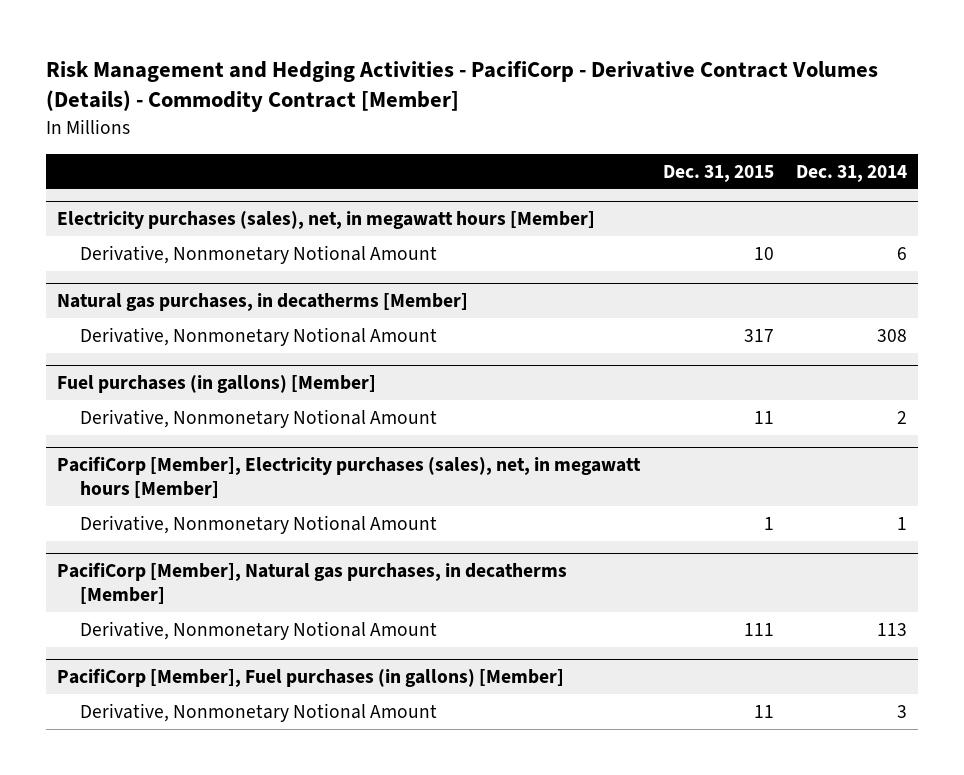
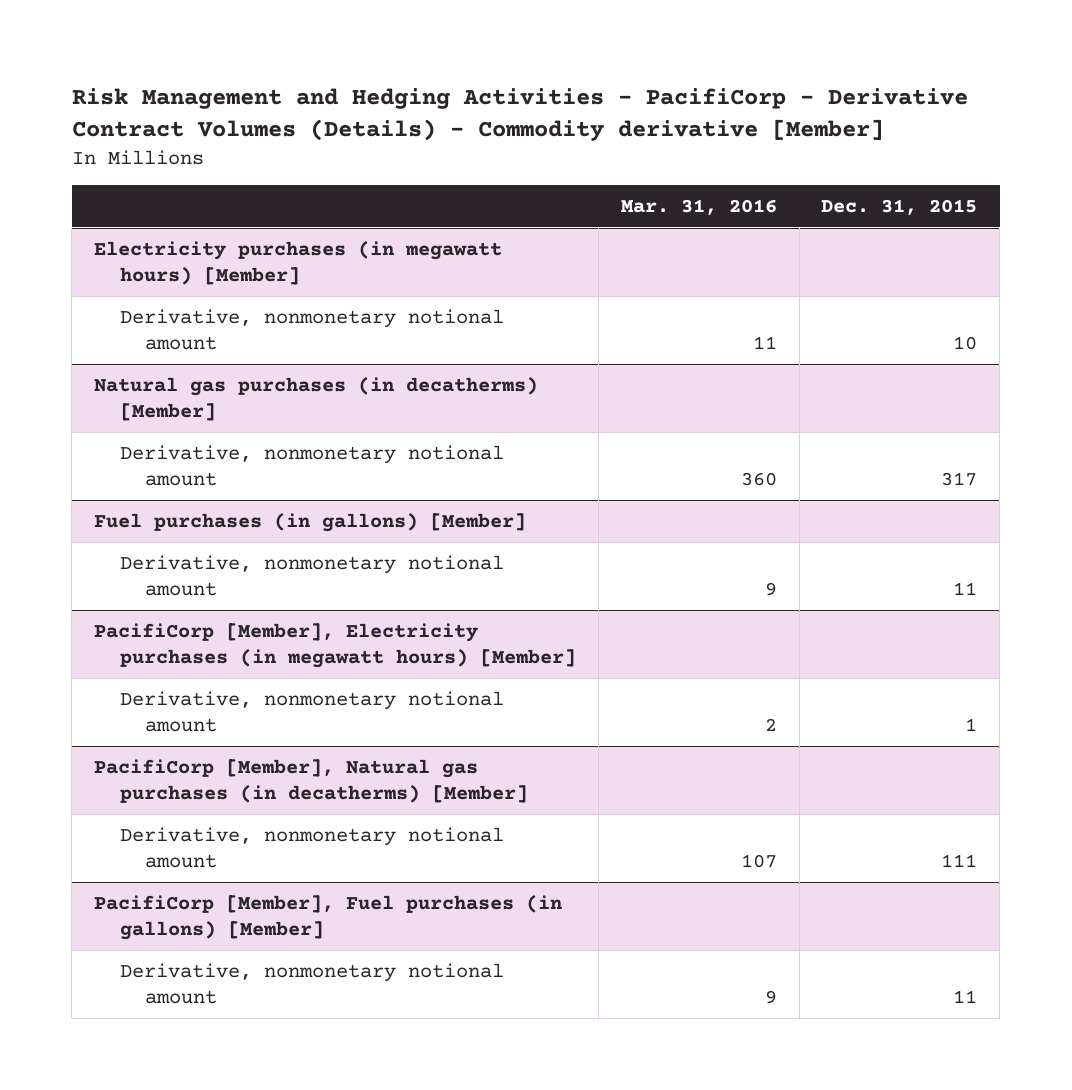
[46,60,879,113] Risk Management and Hedging Activities - PacifiCorp - Derivative Contract Volumes (Details) - Commodity Contract [Member] -> [71,88,968,142] Risk Management and Hedging Activities - PacifiCorp - Derivative Contract Volumes (Details) - Commodity derivative [Member]
[796,164,908,182] Dec. 31, 2014 -> none
none -> [620,198,777,215] Mar. 31, 2016
[57,210,596,229] Electricity purchases (sales), net, in megawatt hours [Member] -> [94,240,503,286] Electricity purchases (in megawatt hours) [Member]
[80,244,438,264] Derivative, Nonmonetary Notional Amount -> [119,308,504,351] Derivative, nonmonetary notional amount
[57,292,469,311] Natural gas purchases, in decatherms [Member] -> [94,376,539,422] Natural gas purchases (in decatherms) [Member]
[80,326,438,346] Derivative, Nonmonetary Notional Amount -> [119,444,504,487] Derivative, nonmonetary notional amount
[80,408,438,428] Derivative, Nonmonetary Notional Amount -> [119,554,504,597] Derivative, nonmonetary notional amount
[57,455,642,499] PacifiCorp [Member], Electricity purchases (sales), net, in megawatt hours [Member] -> [94,622,576,669] PacifiCorp [Member], Electricity purchases (in megawatt hours) [Member]
[80,514,438,534] Derivative, Nonmonetary Notional Amount -> [119,690,504,733] Derivative, nonmonetary notional amount
[57,561,568,605] PacifiCorp [Member], Natural gas purchases, in decatherms [Member] -> [94,758,528,804] PacifiCorp [Member], Natural gas purchases (in decatherms) [Member]
[80,620,438,640] Derivative, Nonmonetary Notional Amount -> [119,826,504,869] Derivative, nonmonetary notional amount
[80,702,438,722] Derivative, Nonmonetary Notional Amount -> [119,962,504,1005] Derivative, nonmonetary notional amount

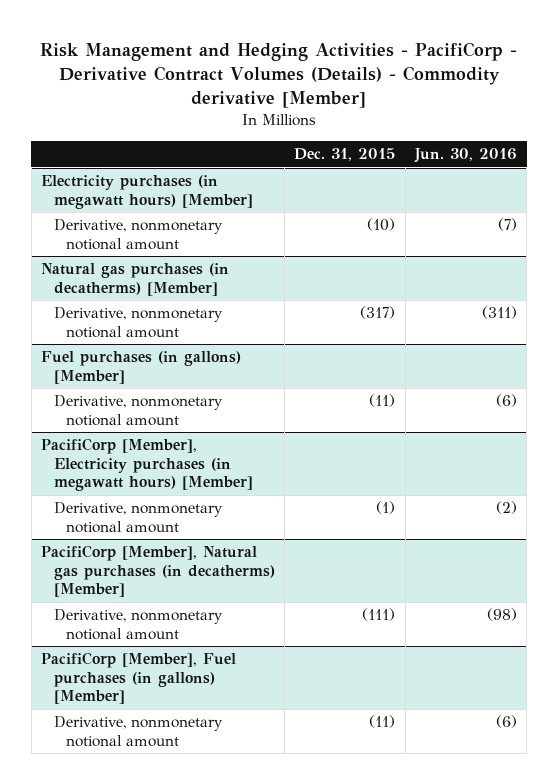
[620,198,777,215] Mar. 31, 2016 -> none
none -> [414,148,518,164] Jun. 30, 2016
[953,336,978,351] 10 -> [367,218,396,232] (10)
[941,472,978,487] 317 -> [360,306,396,320] (317)
[953,582,978,596] 11 -> [369,394,396,408] (11)
[965,718,978,732] 1 -> [376,501,396,515] (1)
[941,854,978,868] 111 -> [362,608,396,622] (111)
[953,990,978,1004] 11 -> [369,715,396,729] (11)

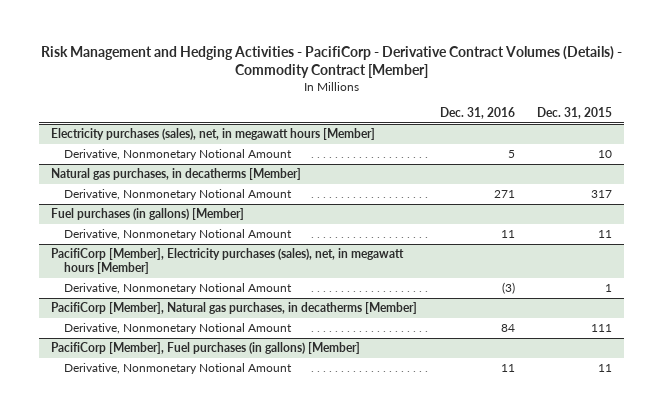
[40,41,518,109] Risk Management and Hedging Activities - PacifiCorp - Derivative Contract Volumes (Details) - Commodity derivative [Member] -> [40,46,622,79] Risk Management and Hedging Activities - PacifiCorp - Derivative Contract Volumes (Details) - Commodity Contract [Member]
[414,148,518,164] Jun. 30, 2016 -> none
none -> [439,106,515,119] Dec. 31, 2016
[41,175,253,209] Electricity purchases (in megawatt hours) [Member] -> [50,128,375,141] Electricity purchases (sales), net, in megawatt hours [Member]
[53,219,223,250] Derivative, nonmonetary notional amount -> [64,149,293,161] Derivative, Nonmonetary Notional Amount
[367,218,396,232] (10) -> [598,150,613,159] 10
[41,263,230,296] Natural gas purchases (in decatherms) [Member] -> [50,168,301,181] Natural gas purchases, in decatherms [Member]
[53,307,223,338] Derivative, nonmonetary notional amount -> [64,189,293,201] Derivative, Nonmonetary Notional Amount
[360,306,396,320] (317) -> [591,190,613,199] 317
[53,395,223,426] Derivative, nonmonetary notional amount -> [64,229,293,241] Derivative, Nonmonetary Notional Amount
[369,394,396,408] (11) -> [598,230,613,239] 11
[41,438,253,492] PacifiCorp [Member], Electricity purchases (in megawatt hours) [Member] -> [50,248,404,275] PacifiCorp [Member], Electricity purchases (sales), net, in megawatt hours [Member]
[53,502,223,533] Derivative, nonmonetary notional amount -> [64,283,293,295] Derivative, Nonmonetary Notional Amount
[376,501,396,515] (1) -> [605,284,613,293] 1
[41,545,275,598] PacifiCorp [Member], Natural gas purchases (in decatherms) [Member] -> [50,302,417,315] PacifiCorp [Member], Natural gas purchases, in decatherms [Member]
[53,609,223,640] Derivative, nonmonetary notional amount -> [64,323,293,335] Derivative, Nonmonetary Notional Amount
[362,608,396,622] (111) -> [591,324,613,333] 111
[53,716,223,747] Derivative, nonmonetary notional amount -> [64,363,293,375] Derivative, Nonmonetary Notional Amount
[369,715,396,729] (11) -> [598,364,613,373] 11

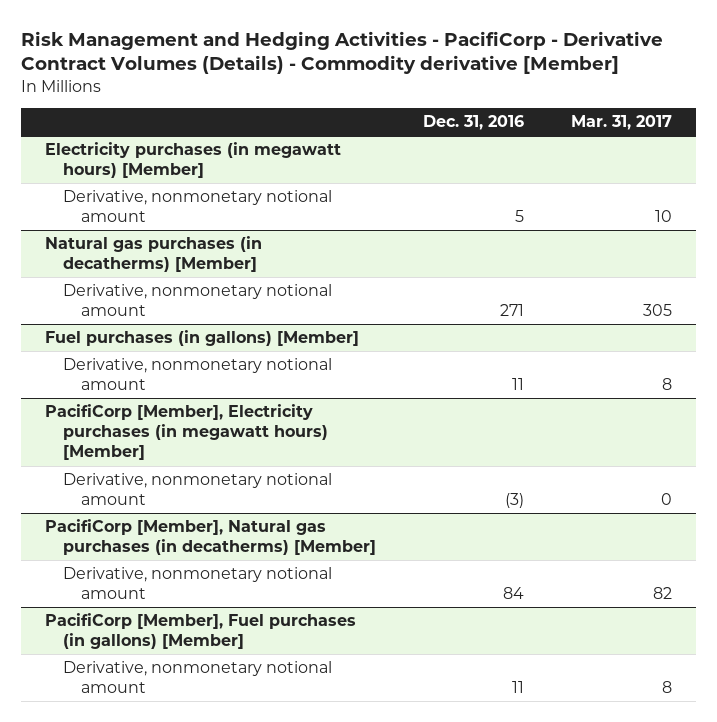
[40,46,622,79] Risk Management and Hedging Activities - PacifiCorp - Derivative Contract Volumes (Details) - Commodity Contract [Member] -> [20,30,663,75] Risk Management and Hedging Activities - PacifiCorp - Derivative Contract Volumes (Details) - Commodity derivative [Member]
[537,106,613,119] Dec. 31, 2015 -> none
none -> [571,114,673,130] Mar. 31, 2017
[50,128,375,141] Electricity purchases (sales), net, in megawatt hours [Member] -> [44,142,341,179] Electricity purchases (in megawatt hours) [Member]
[64,149,293,161] Derivative, Nonmonetary Notional Amount -> [62,190,332,223] Derivative, nonmonetary notional amount
[50,168,301,181] Natural gas purchases, in decatherms [Member] -> [44,236,262,273] Natural gas purchases (in decatherms) [Member]
[64,189,293,201] Derivative, Nonmonetary Notional Amount -> [62,284,332,317] Derivative, nonmonetary notional amount
[64,229,293,241] Derivative, Nonmonetary Notional Amount -> [62,358,332,391] Derivative, nonmonetary notional amount
[50,248,404,275] PacifiCorp [Member], Electricity purchases (sales), net, in megawatt hours [Member] -> [44,404,328,461] PacifiCorp [Member], Electricity purchases (in megawatt hours) [Member]
[64,283,293,295] Derivative, Nonmonetary Notional Amount -> [62,473,332,506] Derivative, nonmonetary notional amount
[50,302,417,315] PacifiCorp [Member], Natural gas purchases, in decatherms [Member] -> [44,519,376,556] PacifiCorp [Member], Natural gas purchases (in decatherms) [Member]
[64,323,293,335] Derivative, Nonmonetary Notional Amount -> [62,567,332,600] Derivative, nonmonetary notional amount
[64,363,293,375] Derivative, Nonmonetary Notional Amount -> [62,661,332,694] Derivative, nonmonetary notional amount

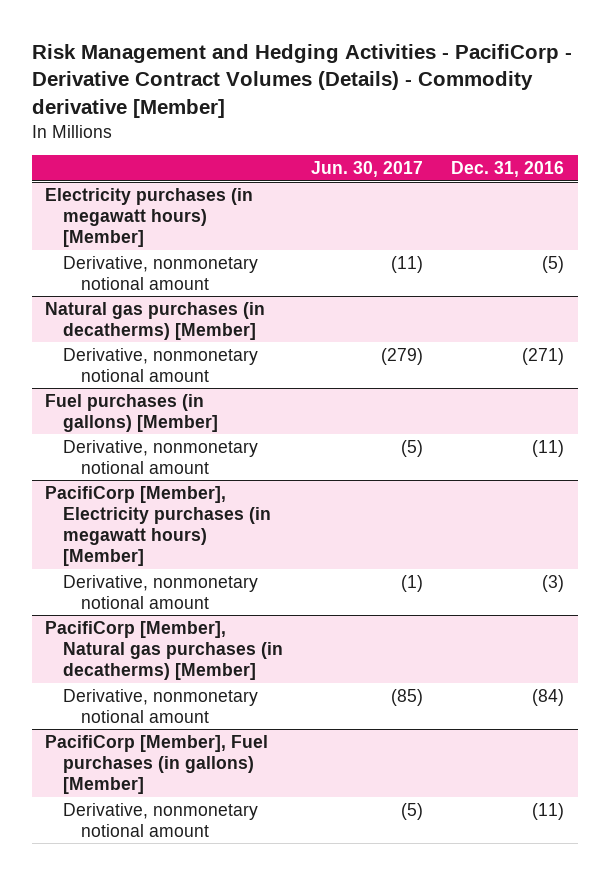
[571,114,673,130] Mar. 31, 2017 -> none
none -> [311,161,424,178] Jun. 30, 2017
[515,210,525,223] 5 -> [541,255,564,273] (5)
[500,304,525,317] 271 -> [521,347,564,365] (271)
[512,378,525,391] 11 -> [531,439,564,457] (11)
[503,587,525,600] 84 -> [531,688,564,706] (84)
[512,681,525,694] 11 -> [531,802,564,820] (11)

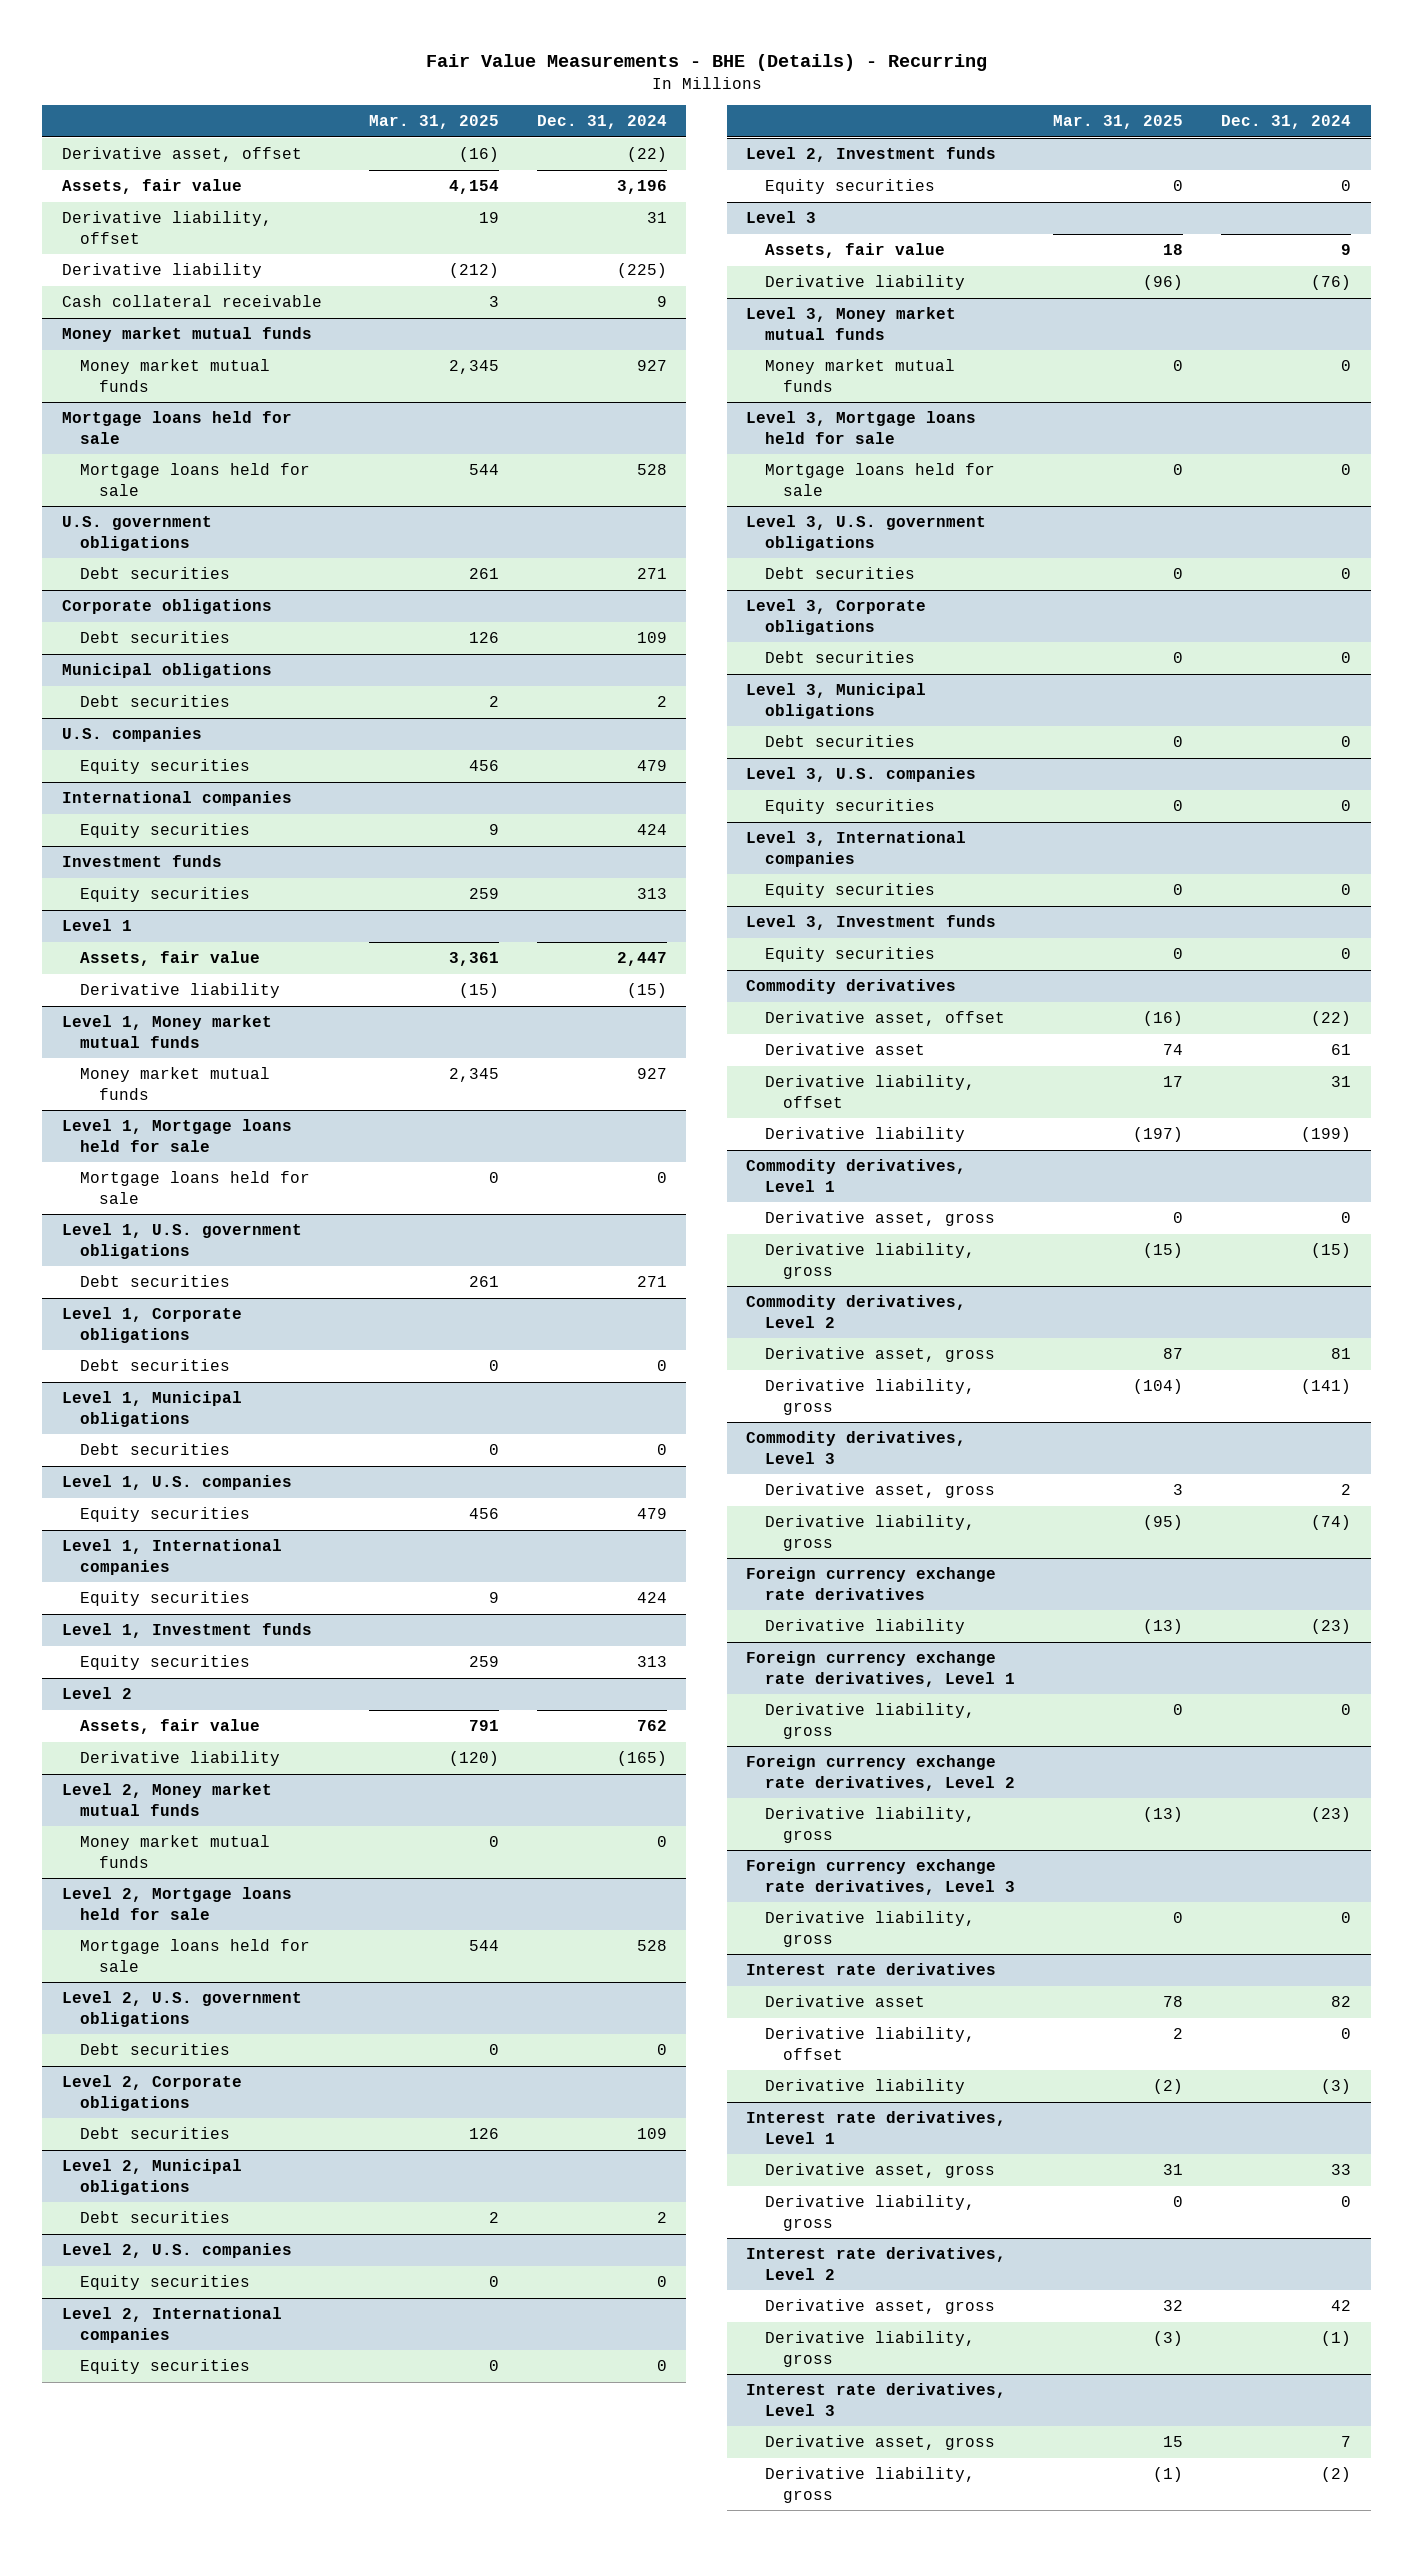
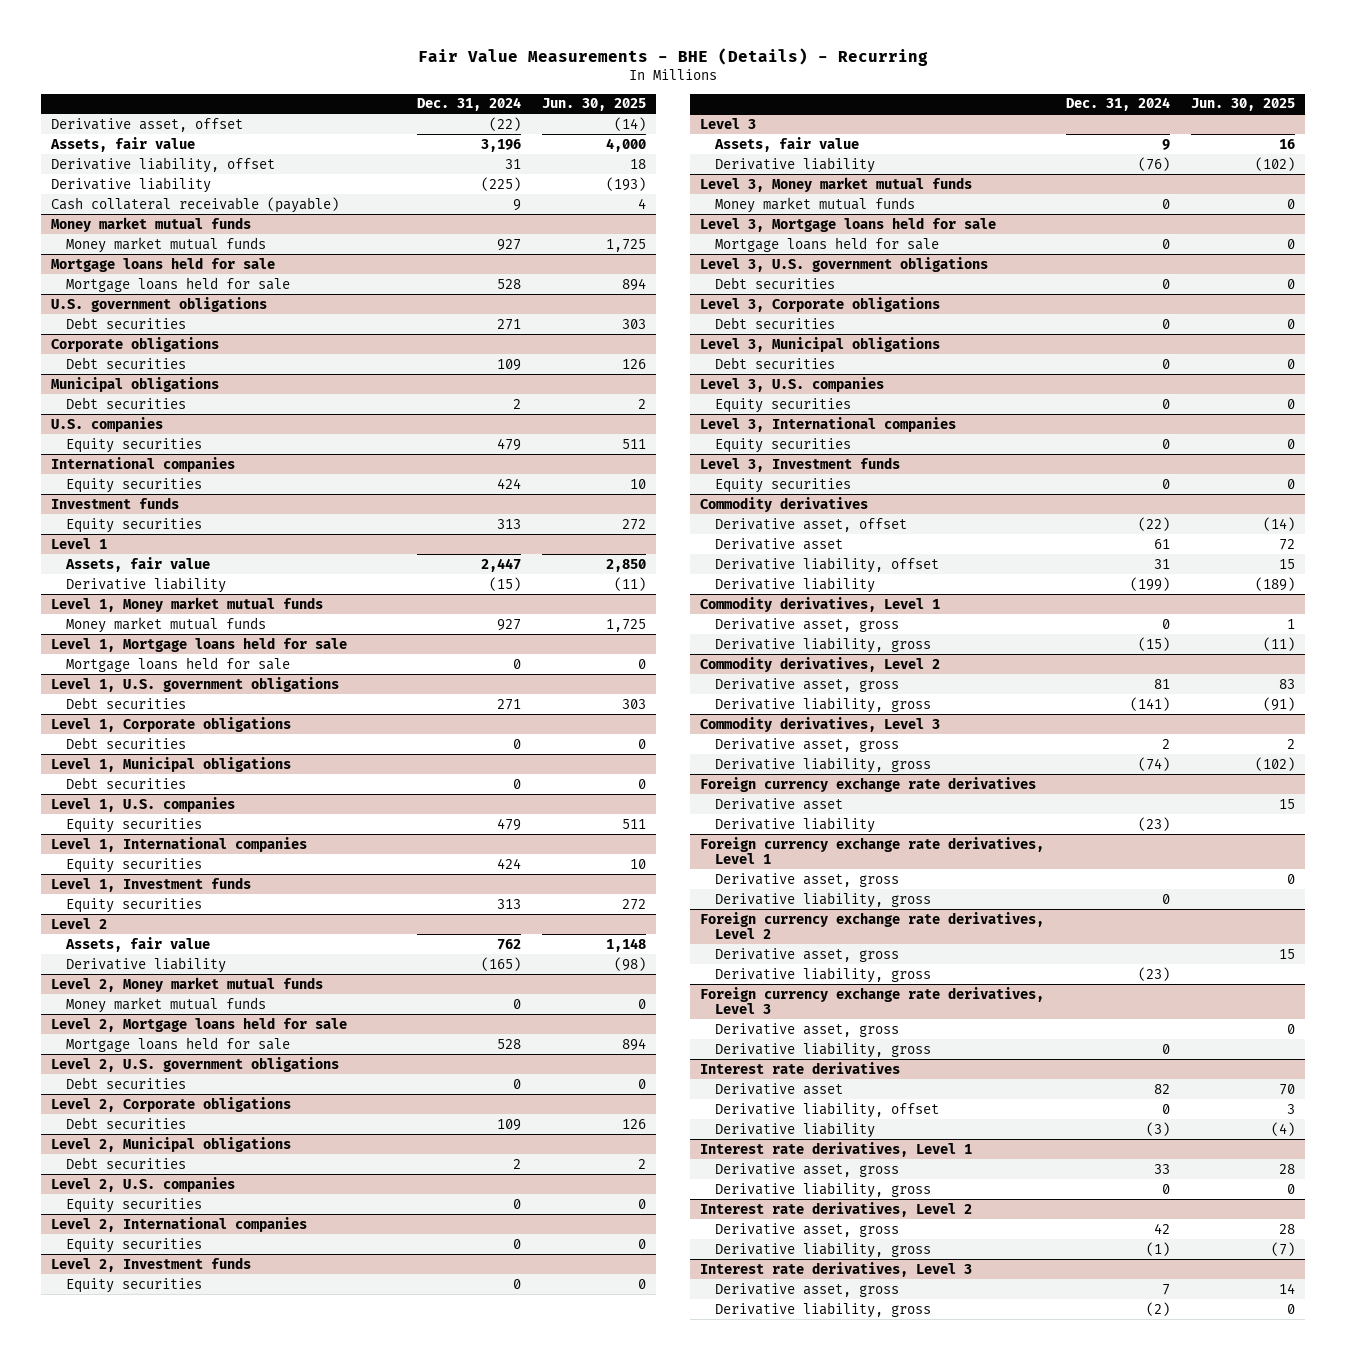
[368,115,499,130] Mar. 31, 2025 -> none
none -> [541,98,646,112] Jun. 30, 2025
[61,295,322,308] Cash collateral receivable -> [51,196,340,213] Cash collateral receivable (payable)
none -> [715,797,844,810] Derivative asset
none -> [715,872,900,887] Derivative asset, gross
none -> [715,947,900,962] Derivative asset, gross
none -> [715,1022,900,1037] Derivative asset, gross

